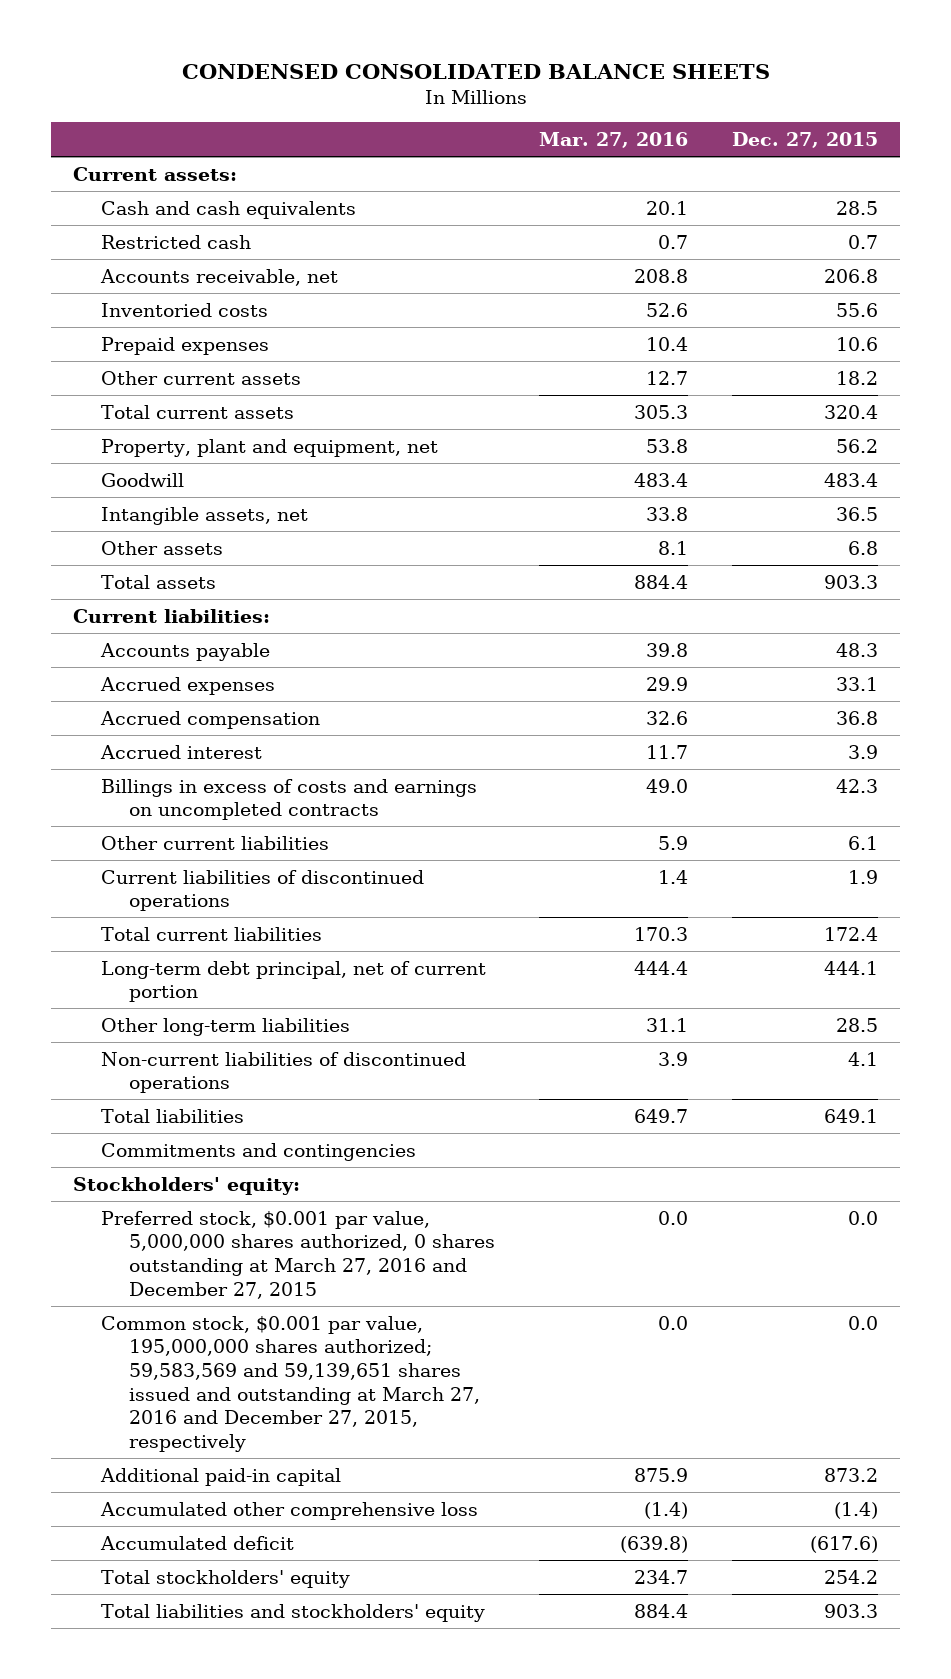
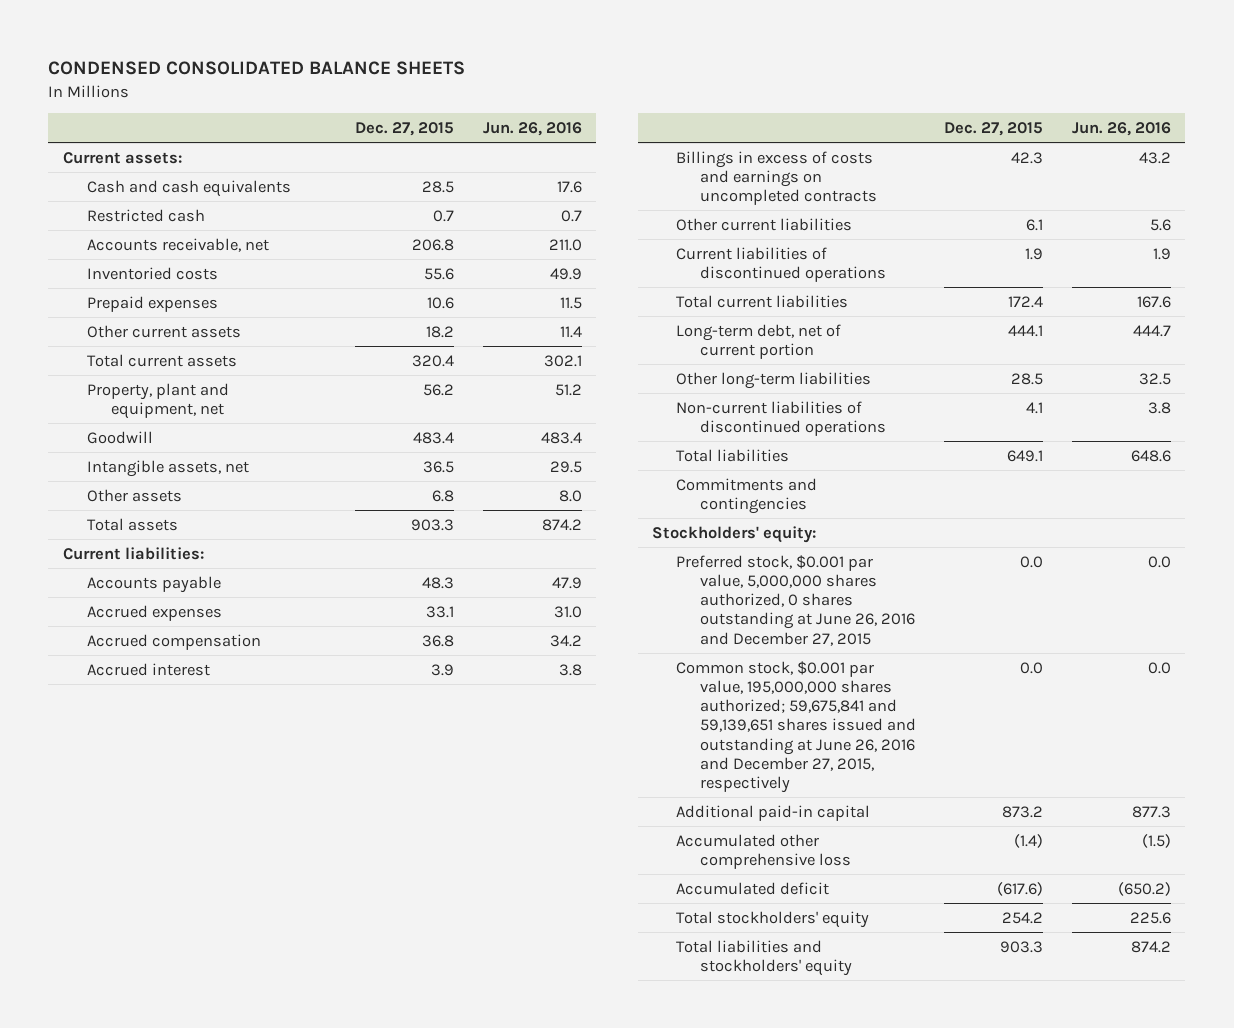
[539,131,689,148] Mar. 27, 2016 -> none
none -> [482,121,582,136] Jun. 26, 2016
[100,960,486,1003] Long-term debt principal, net of current portion -> [675,323,841,359] Long-term debt, net of current portion
[100,1210,495,1299] Preferred stock, $0.001 par value, 5,000,000 shares authorized, 0 shares outstanding at March 27, 2016 and December 27, 2015 -> [675,554,915,646] Preferred stock, $0.001 par value, 5,000,000 shares authorized, 0 shares outstanding at June 26, 2016 and December 27, 2015
[100,1315,480,1452] Common stock, $0.001 par value, 195,000,000 shares authorized; 59,583,569 and 59,139,651 shares issued and outstanding at March 27, 2016 and December 27, 2015, respectively -> [675,660,916,794] Common stock, $0.001 par value, 195,000,000 shares authorized; 59,675,841 and 59,139,651 shares issued and outstanding at June 26, 2016 and December 27, 2015, respectively

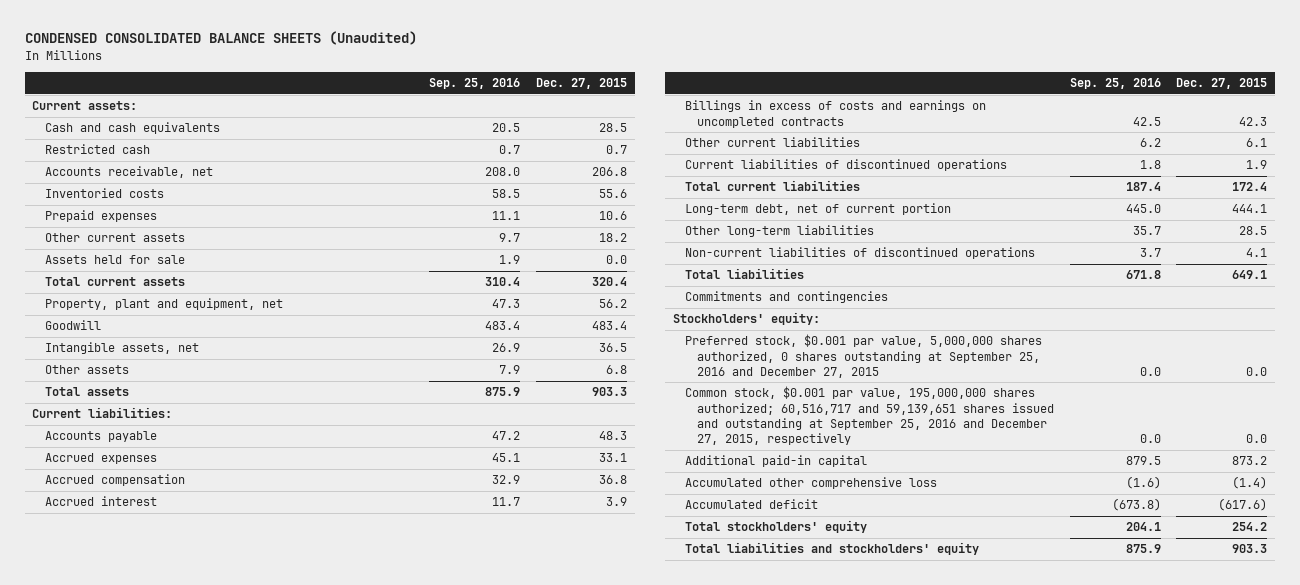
[48,61,466,76] CONDENSED CONSOLIDATED BALANCE SHEETS -> [24,31,417,46] CONDENSED CONSOLIDATED BALANCE SHEETS (Unaudited)
[482,121,582,136] Jun. 26, 2016 -> none
none -> [429,78,521,90] Sep. 25, 2016
none -> [44,255,185,265] Assets held for sale
[675,554,915,646] Preferred stock, $0.001 par value, 5,000,000 shares authorized, 0 shares outstanding at June 26, 2016 and December 27, 2015 -> [684,334,1042,378] Preferred stock, $0.001 par value, 5,000,000 shares authorized, 0 shares outstanding at September 25, 2016 and December 27, 2015
[675,660,916,794] Common stock, $0.001 par value, 195,000,000 shares authorized; 59,675,841 and 59,139,651 shares issued and outstanding at June 26, 2016 and December 27, 2015, respectively -> [684,386,1054,445] Common stock, $0.001 par value, 195,000,000 shares authorized; 60,516,717 and 59,139,651 shares issued and outstanding at September 25, 2016 and December 27, 2015, respectively

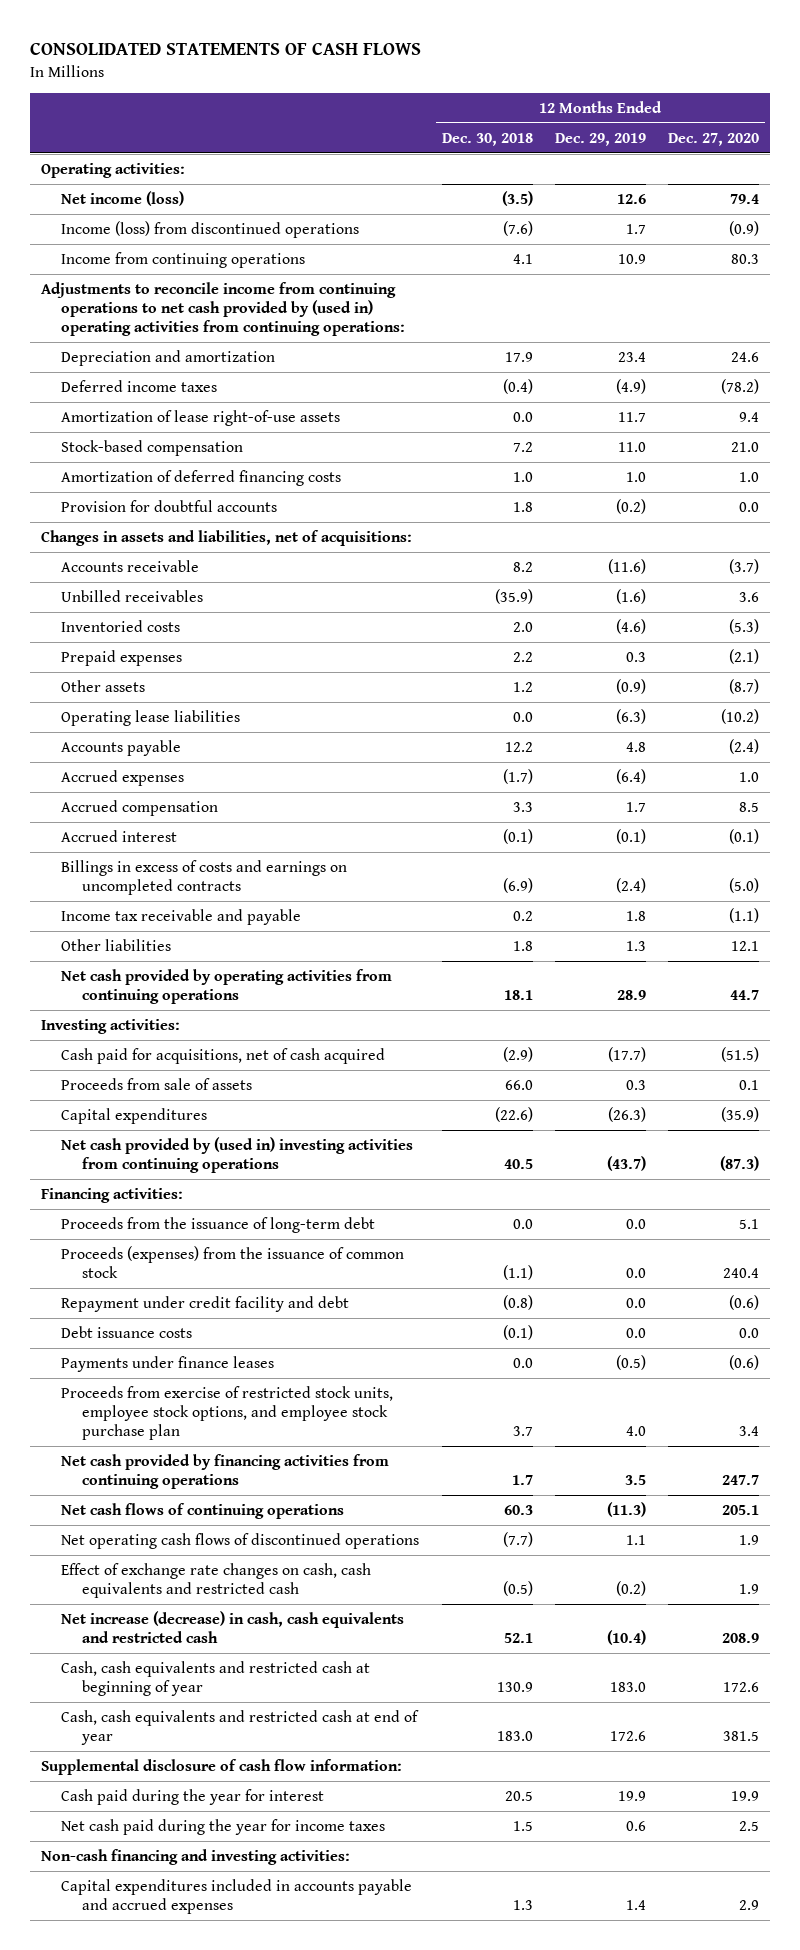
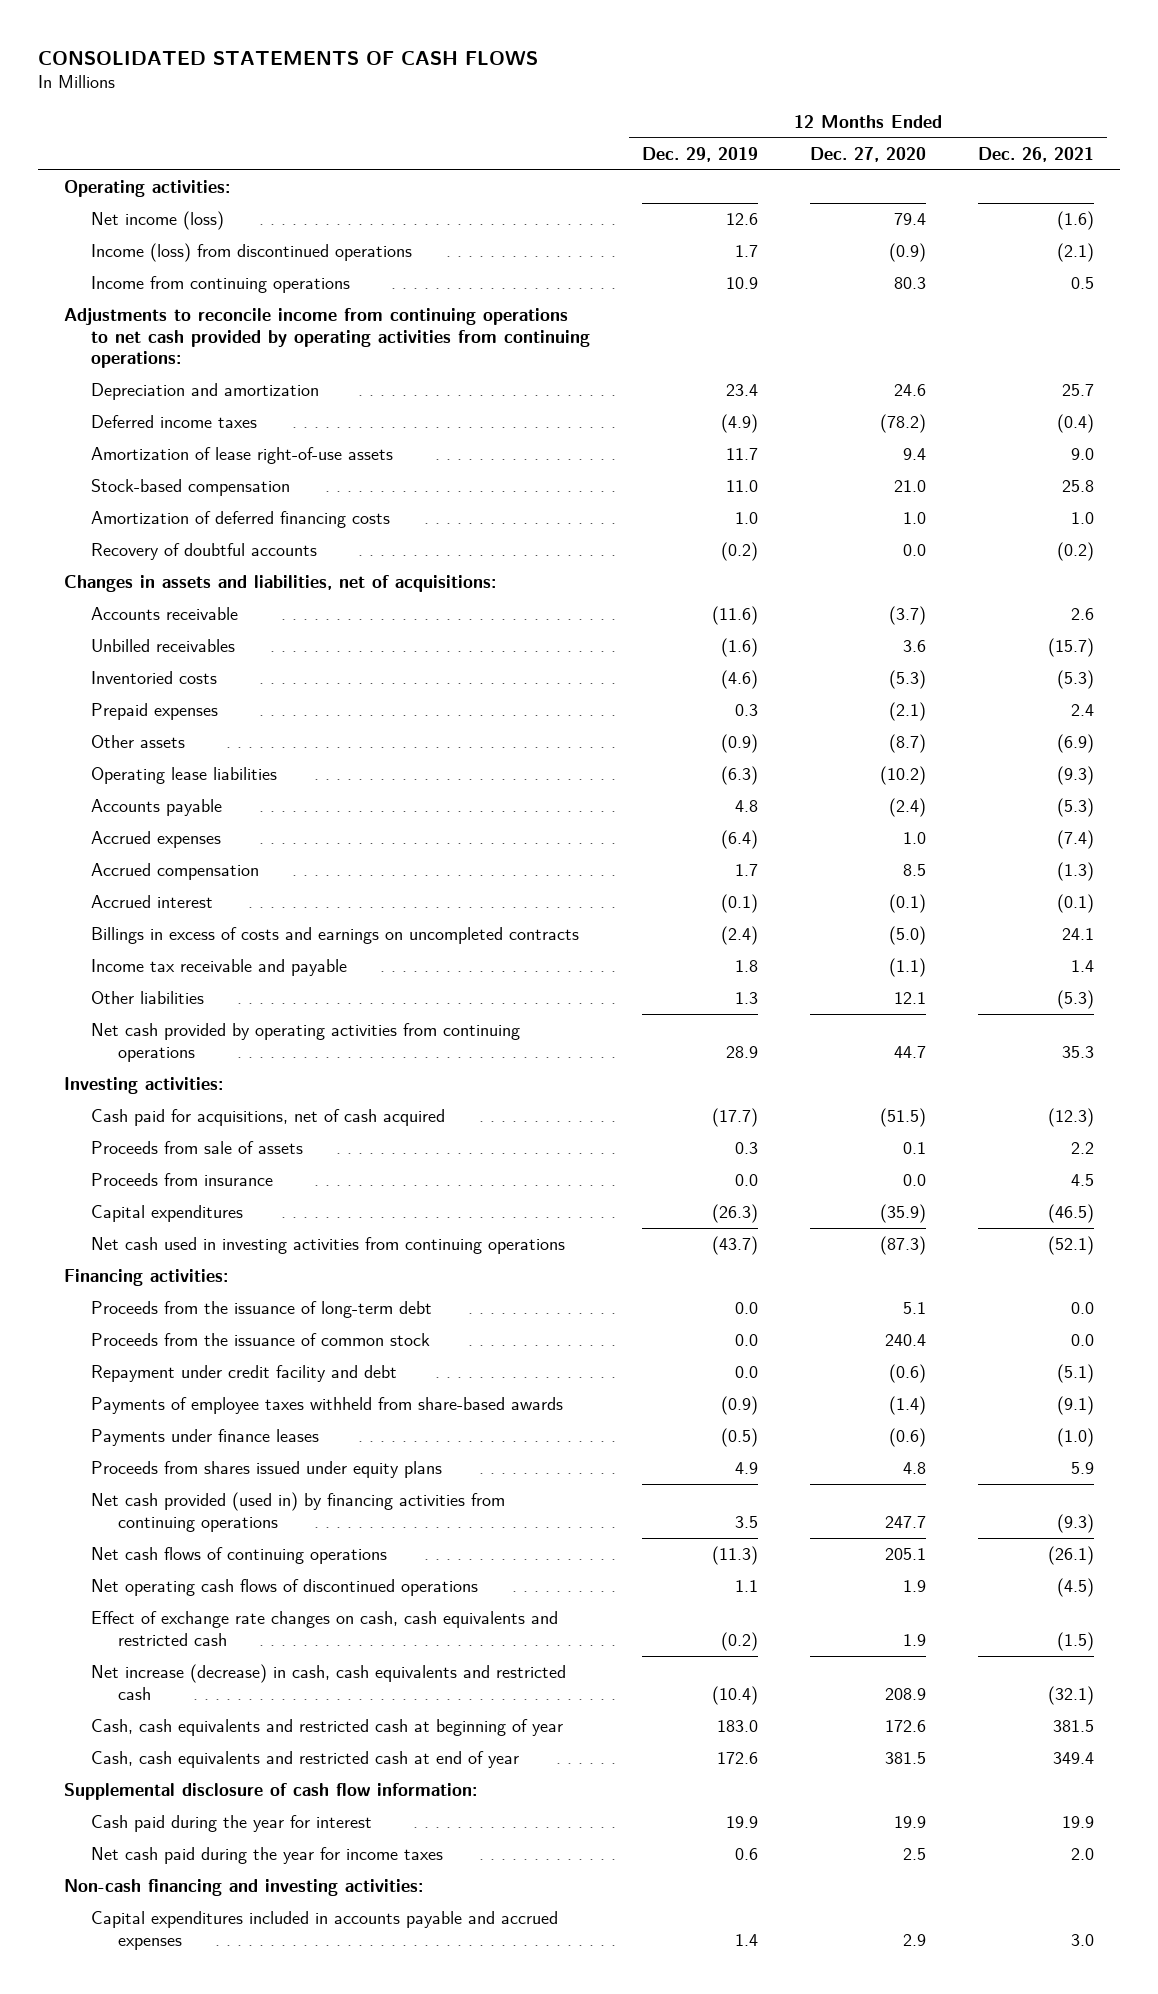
[441,132,533,146] Dec. 30, 2018 -> none
none -> [977,146,1094,162] Dec. 26, 2021
[41,281,406,336] Adjustments to reconcile income from continuing operations to net cash provided by (used in) operating activities from continuing operations: -> [63,308,590,369] Adjustments to reconcile income from continuing operations to net cash provided by operating activities from continuing operations:
[61,499,278,512] Provision for doubtful accounts -> [90,543,317,561] Recovery of doubtful accounts
none -> [90,1173,273,1187] Proceeds from insurance
[61,1136,414,1173] Net cash provided by (used in) investing activities from continuing operations -> [90,1237,565,1255] Net cash used in investing activities from continuing operations
[61,1245,405,1278] Proceeds (expenses) from the issuance of common stock -> [90,1333,430,1347] Proceeds from the issuance of common stock
[61,1325,193,1338] Debt issuance costs -> none
none -> [90,1397,563,1415] Payments of employee taxes withheld from share-based awards
[61,1385,394,1440] Proceeds from exercise of restricted stock units, employee stock options, and employee stock purchase plan -> none
none -> [90,1461,442,1479] Proceeds from shares issued under equity plans
[61,1453,390,1489] Net cash provided by financing activities from continuing operations -> [90,1492,505,1532] Net cash provided (used in) by financing activities from continuing operations

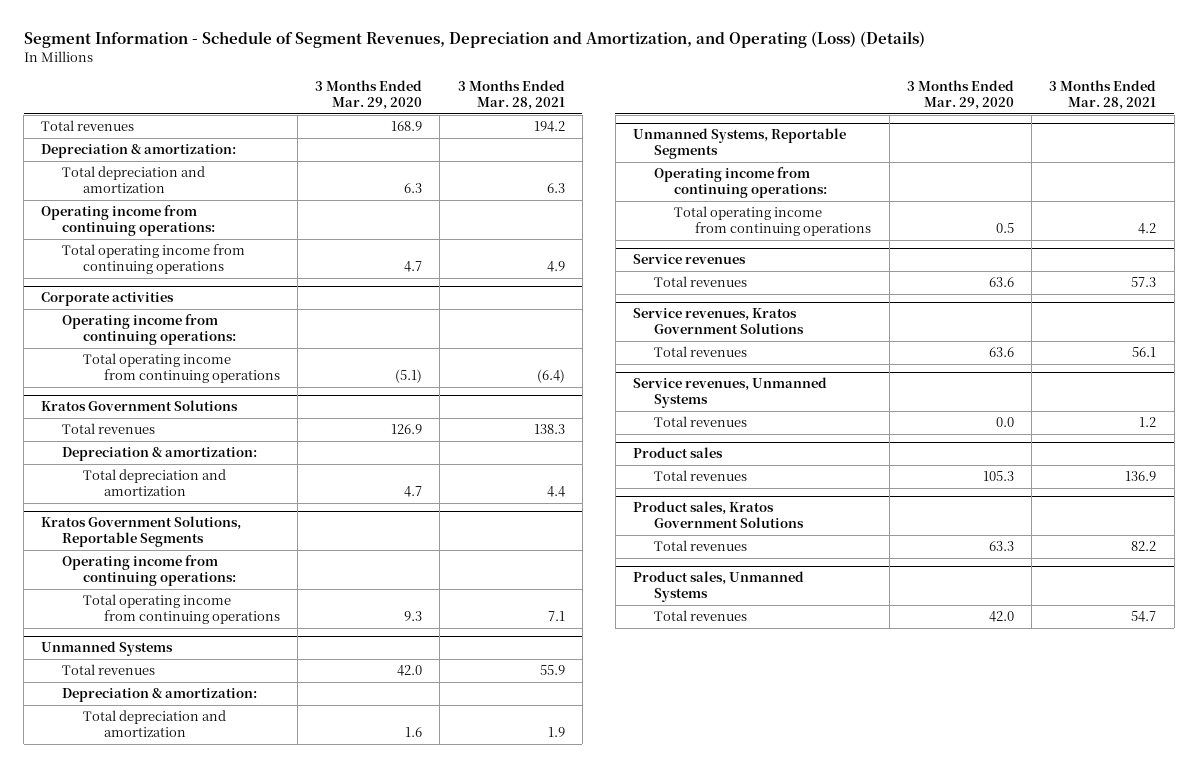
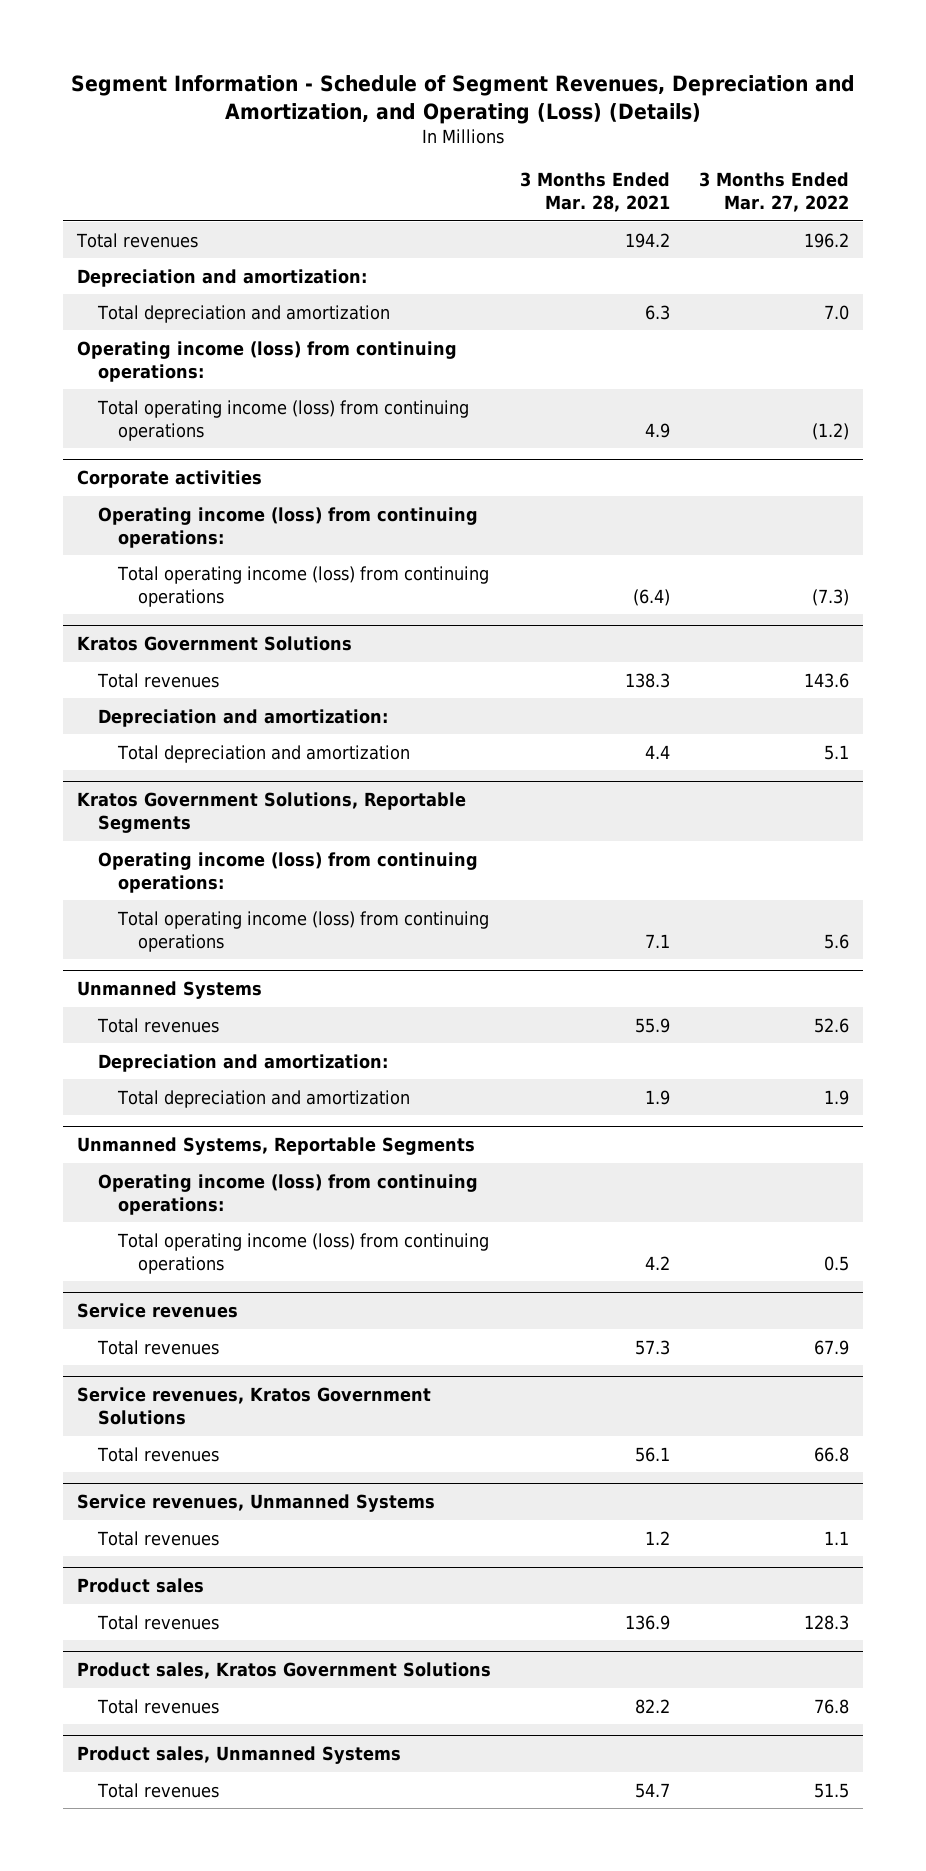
[315,79,423,111] 3 Months Ended Mar. 29, 2020 -> none
none -> [698,172,849,213] 3 Months Ended Mar. 27, 2022
[41,144,237,159] Depreciation & amortization: -> [77,268,368,287] Depreciation and amortization:
[41,205,216,237] Operating income from continuing operations: -> [77,340,458,382] Operating income (loss) from continuing operations:
[62,244,246,275] Total operating income from continuing operations -> [96,399,469,441] Total operating income (loss) from continuing operations
[62,314,236,346] Operating income from continuing operations: -> [97,506,478,548] Operating income (loss) from continuing operations:
[82,353,280,384] Total operating income from continuing operations -> [116,565,489,607] Total operating income (loss) from continuing operations
[62,447,258,462] Depreciation & amortization: -> [97,708,388,727] Depreciation and amortization:
[62,555,236,587] Operating income from continuing operations: -> [97,851,478,893] Operating income (loss) from continuing operations:
[82,594,280,625] Total operating income from continuing operations -> [116,910,489,952] Total operating income (loss) from continuing operations
[62,688,258,703] Depreciation & amortization: -> [97,1053,388,1072] Depreciation and amortization:
[653,167,828,199] Operating income from continuing operations: -> [97,1173,478,1215] Operating income (loss) from continuing operations:
[674,206,872,237] Total operating income from continuing operations -> [116,1232,489,1274] Total operating income (loss) from continuing operations

